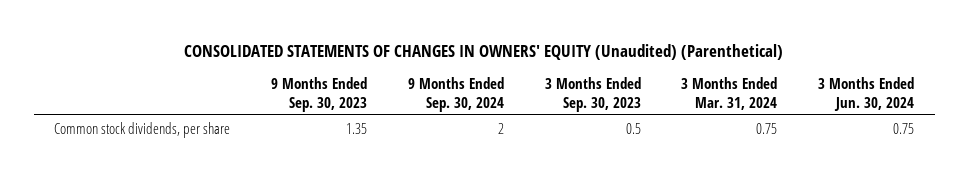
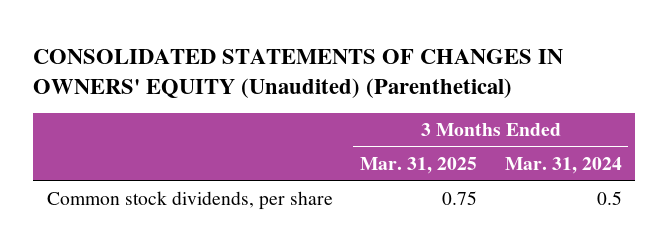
[271,77,368,112] 9 Months Ended Sep. 30, 2023 -> none
[407,77,504,112] 9 Months Ended Sep. 30, 2024 -> none
[544,77,641,112] 3 Months Ended Sep. 30, 2023 -> none
[818,77,915,111] 3 Months Ended Jun. 30, 2024 -> none
none -> [360,157,478,175] Mar. 31, 2025
[756,122,778,134] 0.75 -> [596,191,622,206] 0.5

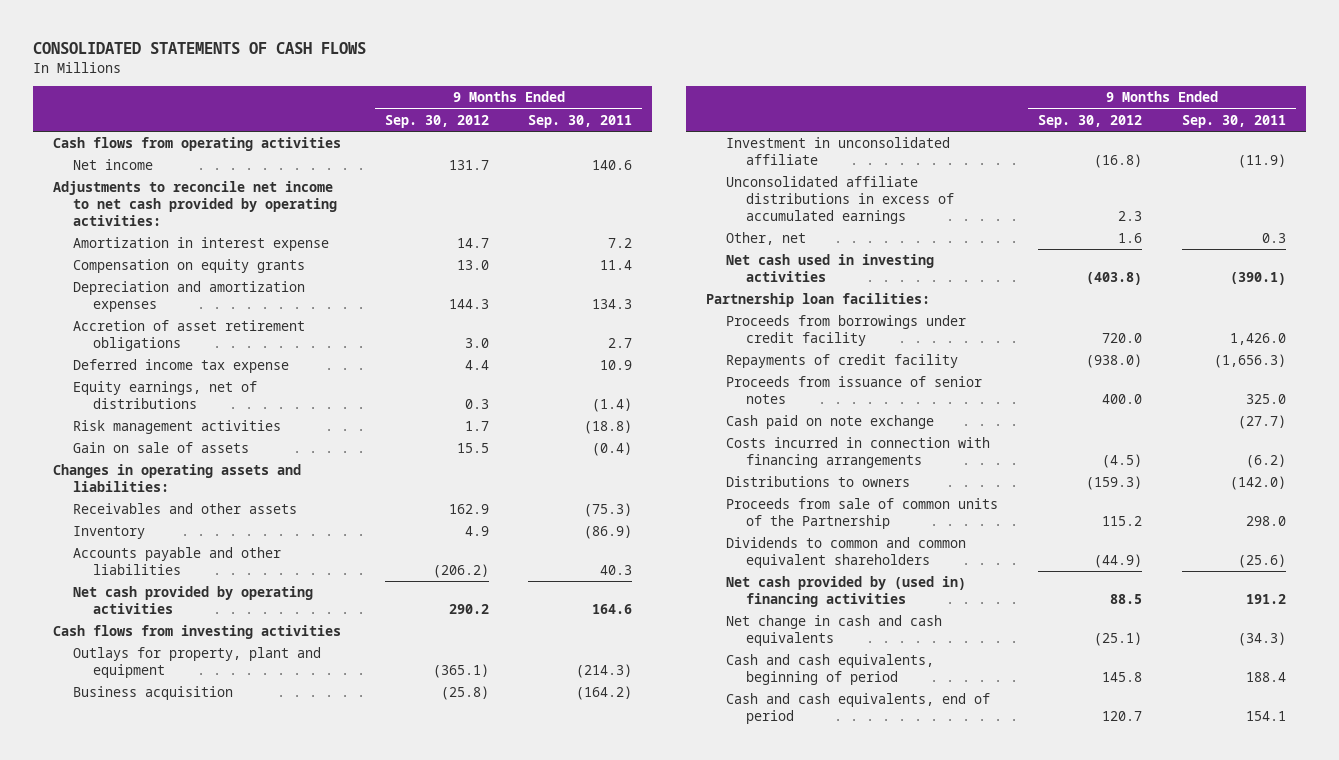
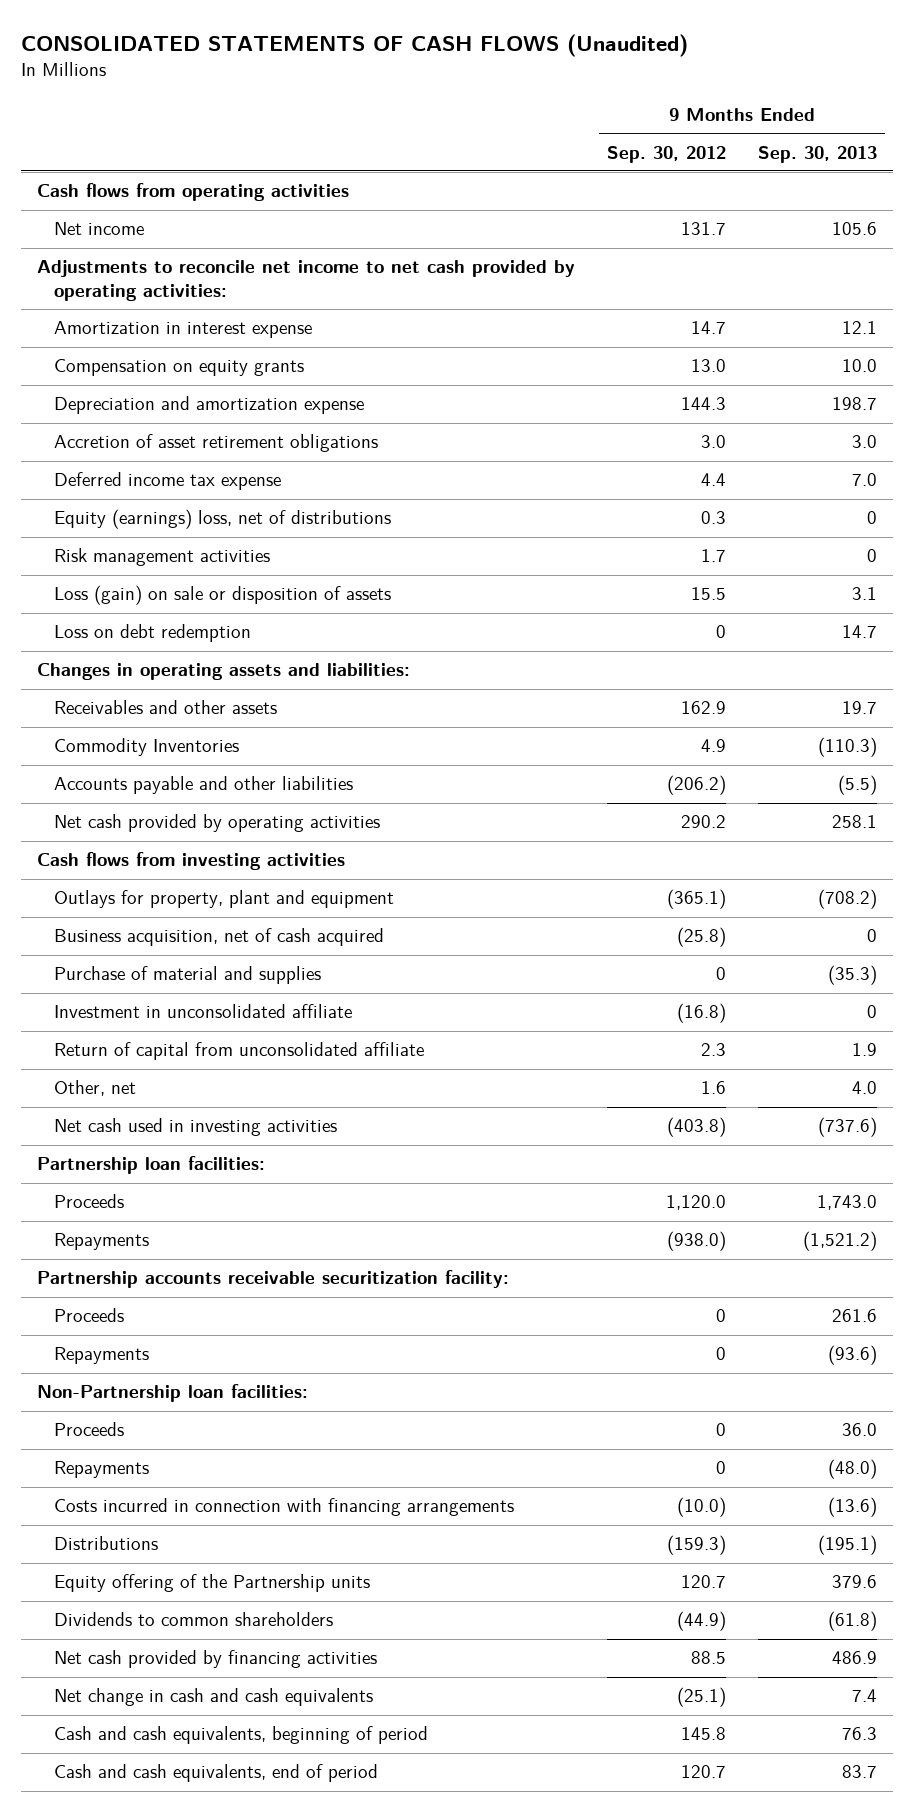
[32,42,366,55] CONSOLIDATED STATEMENTS OF CASH FLOWS -> [20,33,688,57] CONSOLIDATED STATEMENTS OF CASH FLOWS (Unaudited)
[528,114,633,128] Sep. 30, 2011 -> none
none -> [757,145,877,163] Sep. 30, 2013
[72,281,305,312] Depreciation and amortization expenses -> [53,396,364,415] Depreciation and amortization expense
[72,381,257,409] Equity earnings, net of distributions -> [53,509,391,530] Equity (earnings) loss, net of distributions
[72,442,249,454] Gain on sale of assets -> [53,585,391,606] Loss (gain) on sale or disposition of assets
none -> [53,624,251,643] Loss on debt redemption
[72,526,145,540] Inventory -> [53,738,239,757] Commodity Inventories
[72,686,233,701] Business acquisition -> [53,928,384,947] Business acquisition, net of cash acquired
none -> [53,966,321,985] Purchase of material and supplies
[726,176,955,224] Unconsolidated affiliate distributions in excess of accumulated earnings -> none
none -> [53,1042,424,1061] Return of capital from unconsolidated affiliate
[726,315,967,346] Proceeds from borrowings under credit facility -> none
[726,376,983,404] Proceeds from issuance of senior notes -> none
[726,415,935,430] Cash paid on note exchange -> none
none -> [53,1194,124,1209] Proceeds
[726,354,959,369] Repayments of credit facility -> [53,1233,149,1251] Repayments
none -> [36,1270,509,1289] Partnership accounts receivable securitization facility:
none -> [53,1308,124,1323] Proceeds
none -> [53,1347,149,1365] Repayments
none -> [36,1384,308,1403] Non-Partnership loan facilities:
none -> [53,1422,124,1437] Proceeds
none -> [53,1461,149,1479] Repayments
[1102,453,1143,468] (4.5) -> [676,1497,726,1518] (10.0)
[726,476,911,488] Distributions to owners -> [53,1536,158,1551] Distributions
[726,498,999,529] Proceeds from sale of common units of the Partnership -> [53,1574,370,1593] Equity offering of the Partnership units
[1102,515,1143,526] 115.2 -> [680,1575,726,1589] 120.7
[726,537,967,568] Dividends to common and common equivalent shareholders -> [53,1612,333,1627] Dividends to common shareholders
[726,576,967,607] Net cash provided by (used in) financing activities -> [53,1650,377,1669] Net cash provided by financing activities

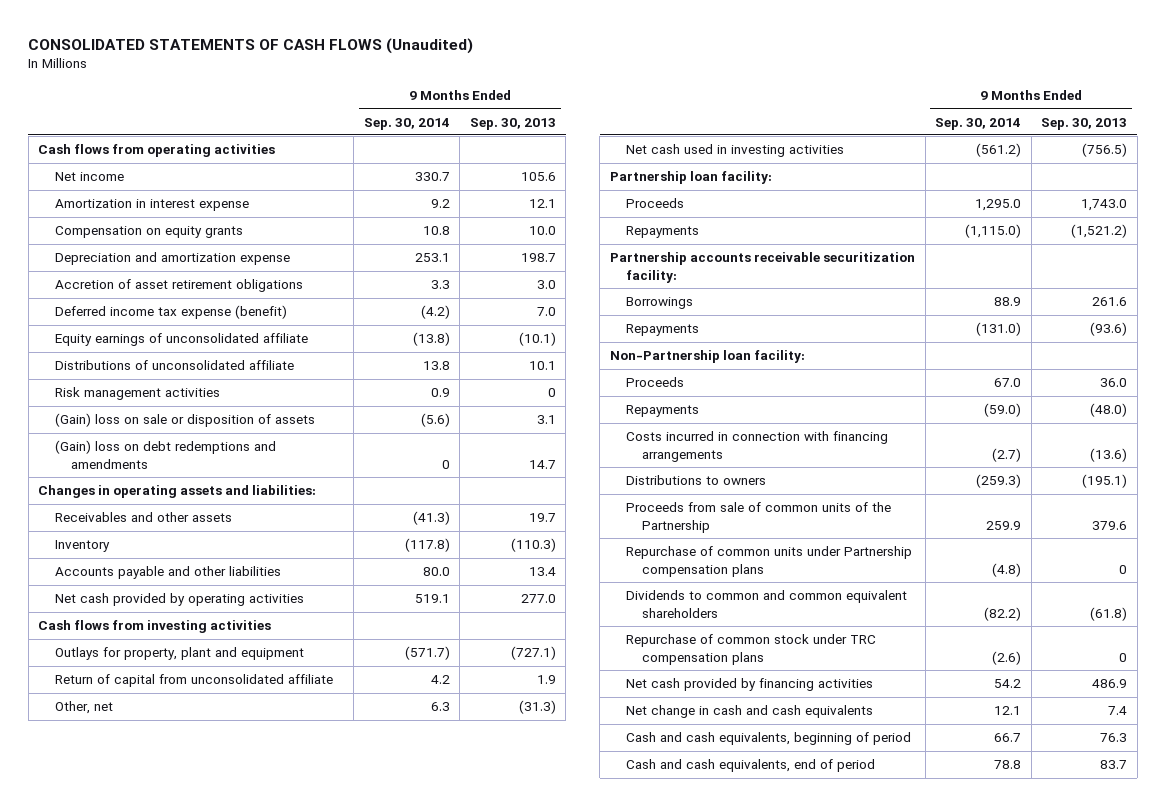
[606,145,726,163] Sep. 30, 2012 -> none
none -> [363,117,450,130] Sep. 30, 2014
[36,260,575,302] Adjustments to reconcile net income to net cash provided by operating activities: -> none
[53,472,281,491] Deferred income tax expense -> [54,305,287,320] Deferred income tax expense (benefit)
[53,509,391,530] Equity (earnings) loss, net of distributions -> [54,333,308,347] Equity earnings of unconsolidated affiliate
[866,511,877,525] 0 -> [518,332,556,347] (10.1)
none -> [54,360,294,371] Distributions of unconsolidated affiliate
[53,585,391,606] Loss (gain) on sale or disposition of assets -> [54,413,315,428] (Gain) loss on sale or disposition of assets
[53,624,251,643] Loss on debt redemption -> [54,440,276,469] (Gain) loss on debt redemptions and amendments
[53,738,239,757] Commodity Inventories -> [54,540,110,553] Inventory
[837,775,877,796] (5.5) -> [528,567,556,577] 13.4
[831,815,877,829] 258.1 -> [520,594,556,604] 277.0
[53,928,384,947] Business acquisition, net of cash acquired -> none
[53,966,321,985] Purchase of material and supplies -> none
[53,1004,352,1019] Investment in unconsolidated affiliate -> none
[817,889,877,910] (708.2) -> [510,646,556,661] (727.1)
[851,1081,877,1095] 4.0 -> [518,700,556,715] (31.3)
[817,1117,877,1138] (737.6) -> [1082,143,1128,158] (756.5)
[36,1156,265,1175] Partnership loan facilities: -> [609,171,772,185] Partnership loan facility:
[53,1308,124,1323] Proceeds -> [626,297,694,310] Borrowings
[36,1384,308,1403] Non-Partnership loan facilities: -> [609,350,805,364] Non-Partnership loan facility:
[53,1536,158,1551] Distributions -> [626,475,767,486] Distributions to owners
[53,1574,370,1593] Equity offering of the Partnership units -> [626,502,892,533] Proceeds from sale of common units of the Partnership
none -> [626,546,913,577] Repurchase of common units under Partnership compensation plans
[53,1612,333,1627] Dividends to common shareholders -> [626,590,908,618] Dividends to common and common equivalent shareholders
none -> [626,634,877,665] Repurchase of common stock under TRC compensation plans

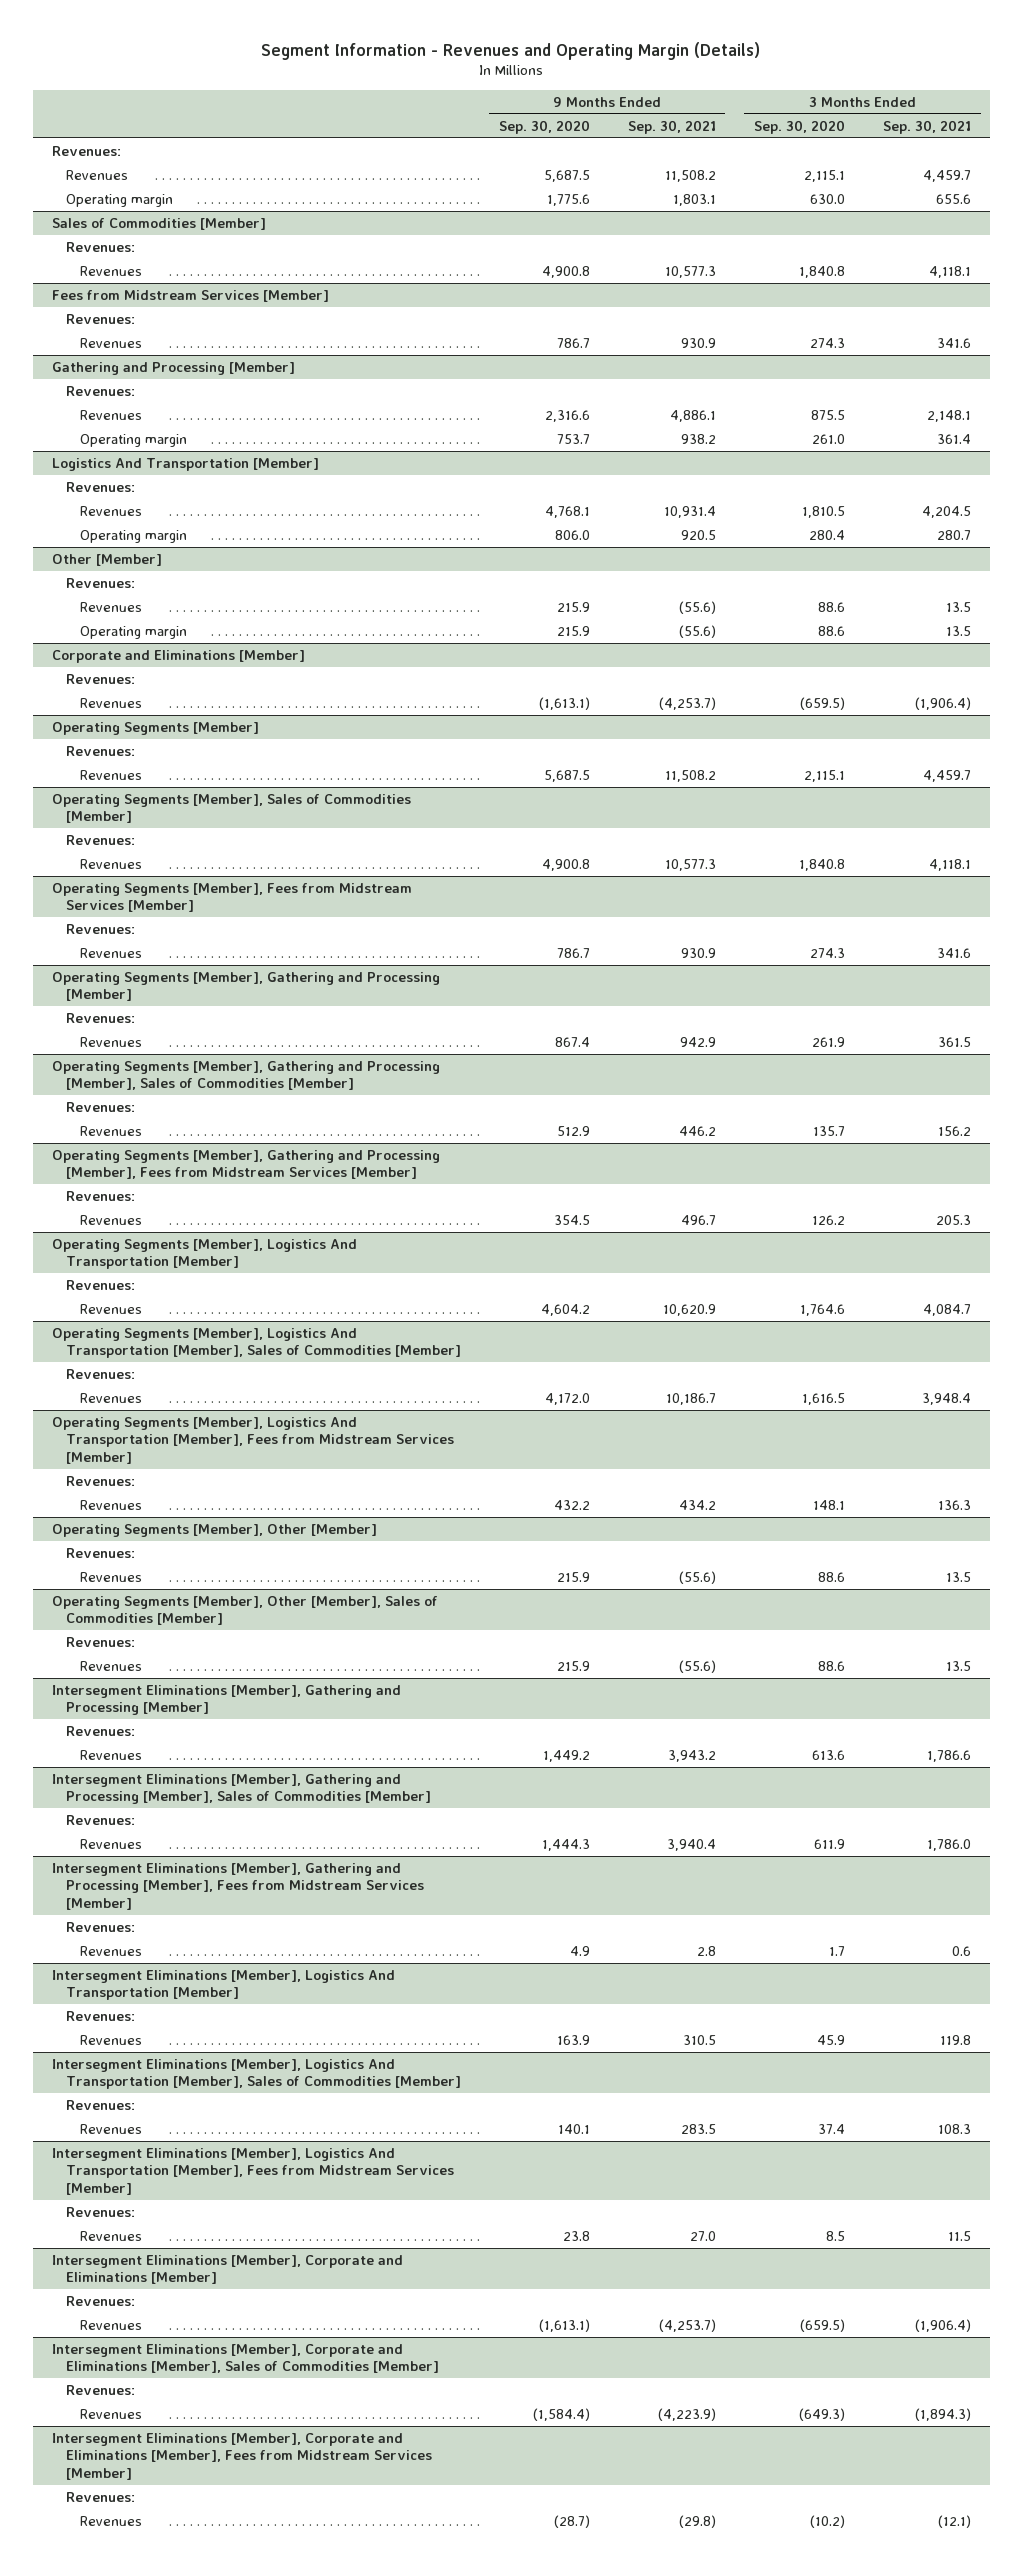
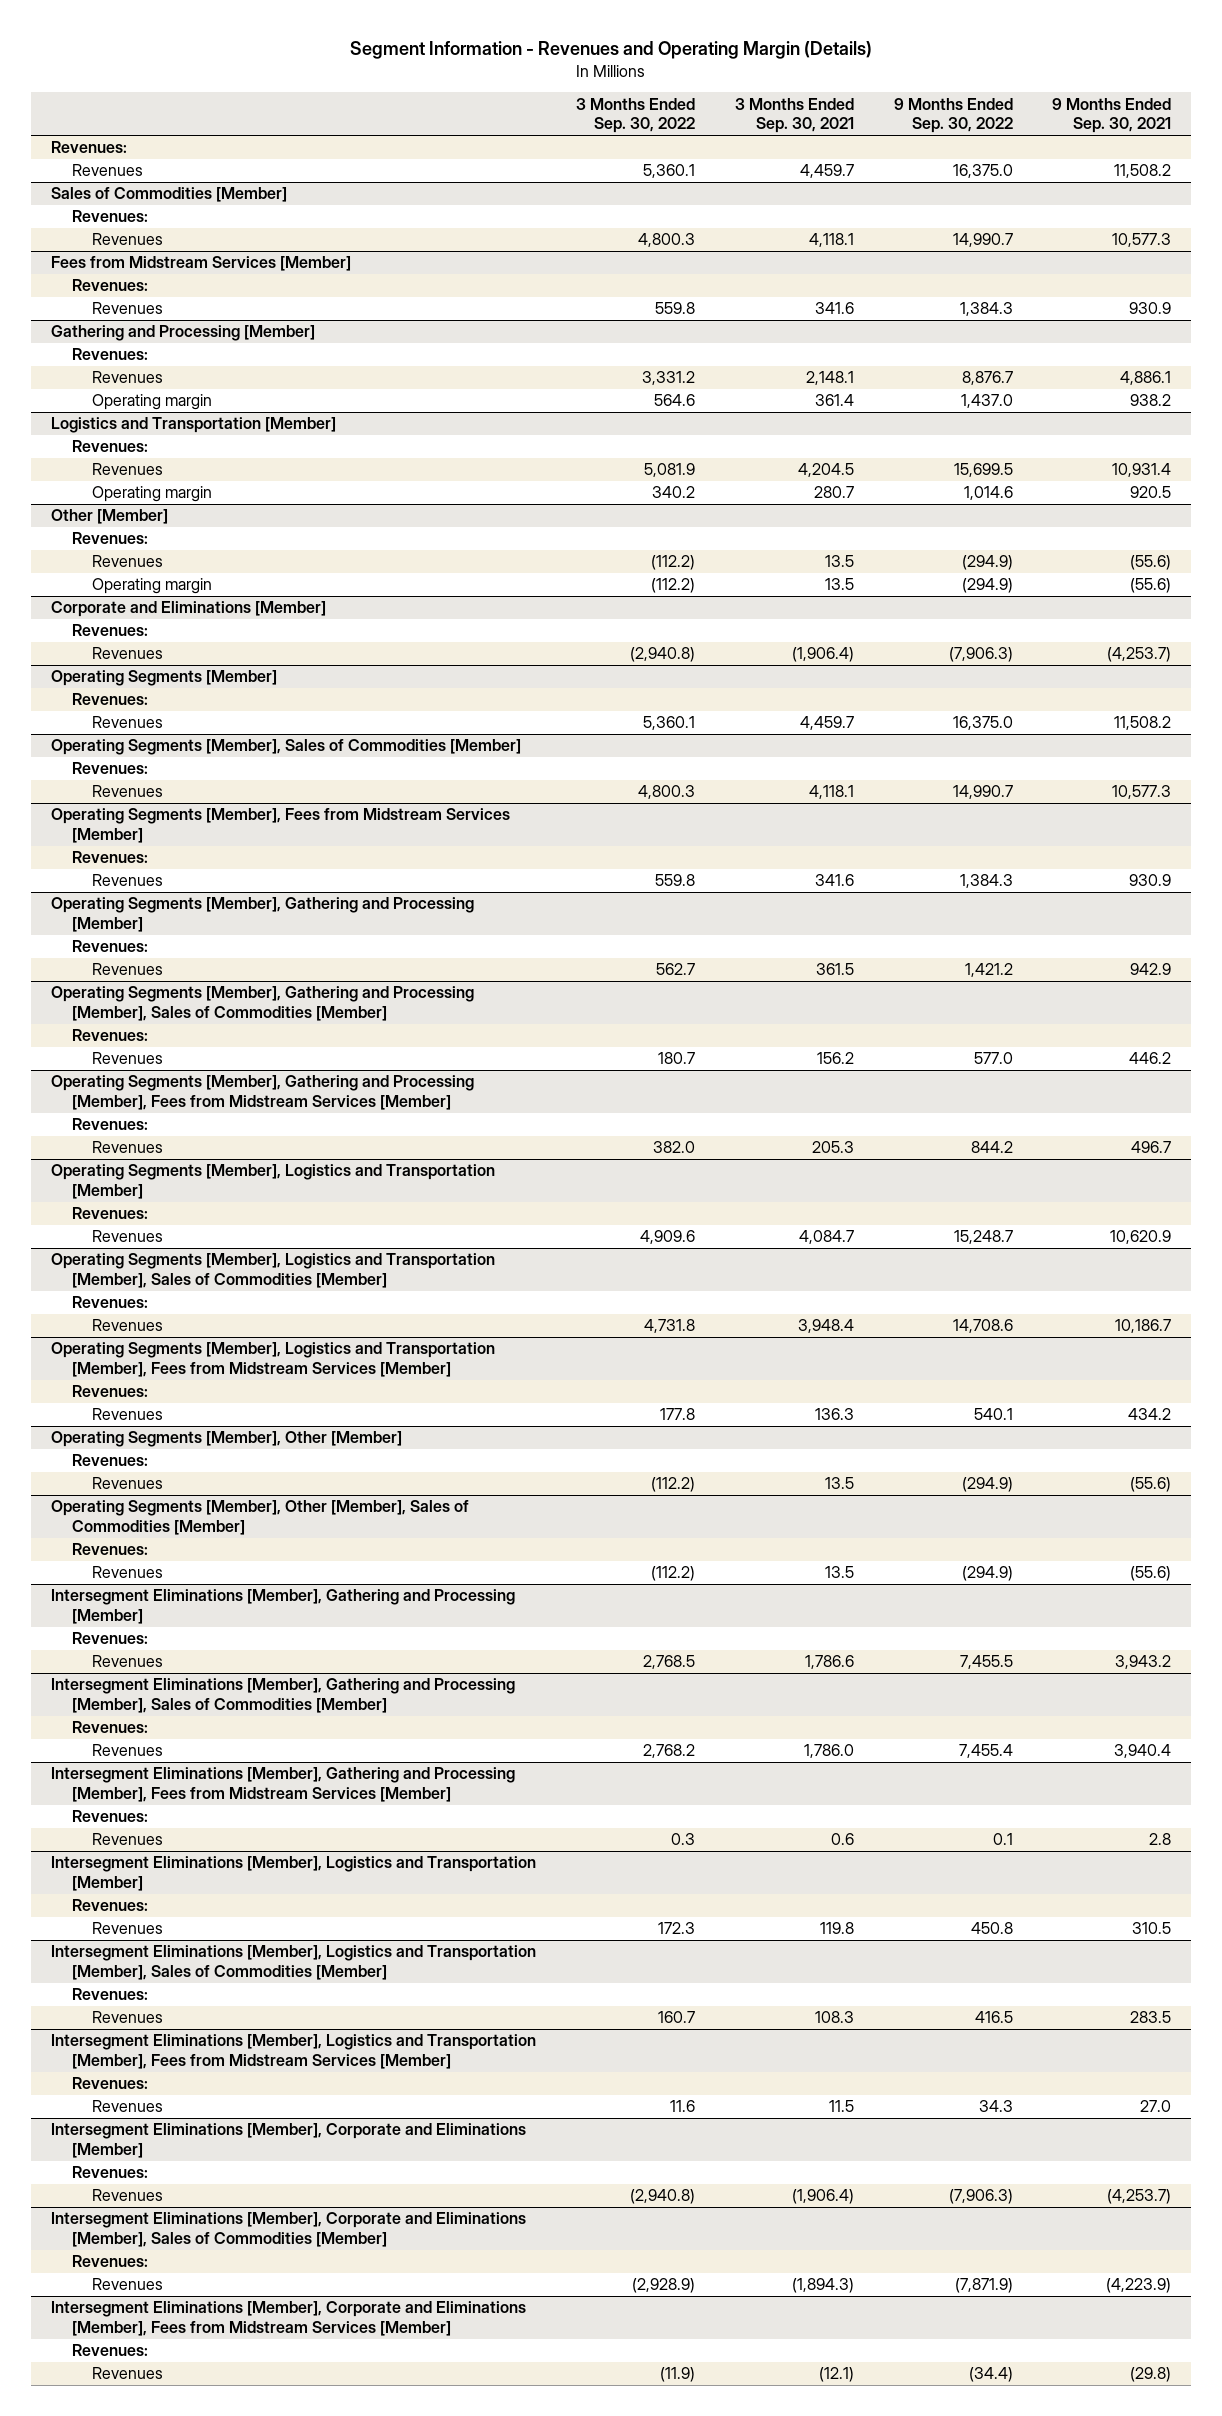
[498,119,590,134] Sep. 30, 2020 -> none
[753,119,845,134] Sep. 30, 2020 -> none
none -> [575,97,695,134] 3 Months Ended Sep. 30, 2022
none -> [893,97,1013,134] 9 Months Ended Sep. 30, 2022
[65,193,173,207] Operating margin -> none
[51,457,319,471] Logistics And Transportation [Member] -> [50,417,336,434] Logistics and Transportation [Member]
[51,1238,357,1270] Operating Segments [Member], Logistics And Transportation [Member] -> [50,1164,495,1199] Operating Segments [Member], Logistics and Transportation [Member]
[51,1327,461,1359] Operating Segments [Member], Logistics And Transportation [Member], Sales of Commodities [Member] -> [50,1253,495,1288] Operating Segments [Member], Logistics and Transportation [Member], Sales of Commodities [Member]
[51,1416,454,1464] Operating Segments [Member], Logistics And Transportation [Member], Fees from Midstream Services [Member] -> [50,1342,495,1377] Operating Segments [Member], Logistics and Transportation [Member], Fees from Midstream Services [Member]
[51,1969,395,2001] Intersegment Eliminations [Member], Logistics And Transportation [Member] -> [50,1856,536,1891] Intersegment Eliminations [Member], Logistics and Transportation [Member]
[51,2058,461,2090] Intersegment Eliminations [Member], Logistics And Transportation [Member], Sales of Commodities [Member] -> [50,1945,536,1980] Intersegment Eliminations [Member], Logistics and Transportation [Member], Sales of Commodities [Member]
[51,2147,454,2195] Intersegment Eliminations [Member], Logistics And Transportation [Member], Fees from Midstream Services [Member] -> [50,2034,536,2069] Intersegment Eliminations [Member], Logistics and Transportation [Member], Fees from Midstream Services [Member]

